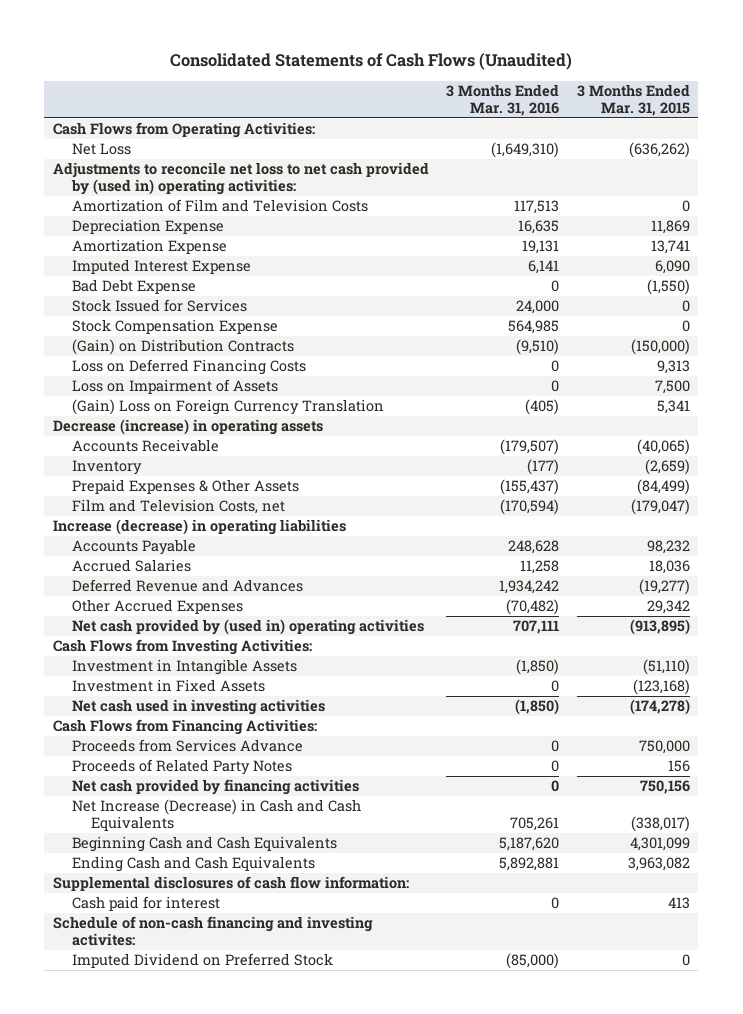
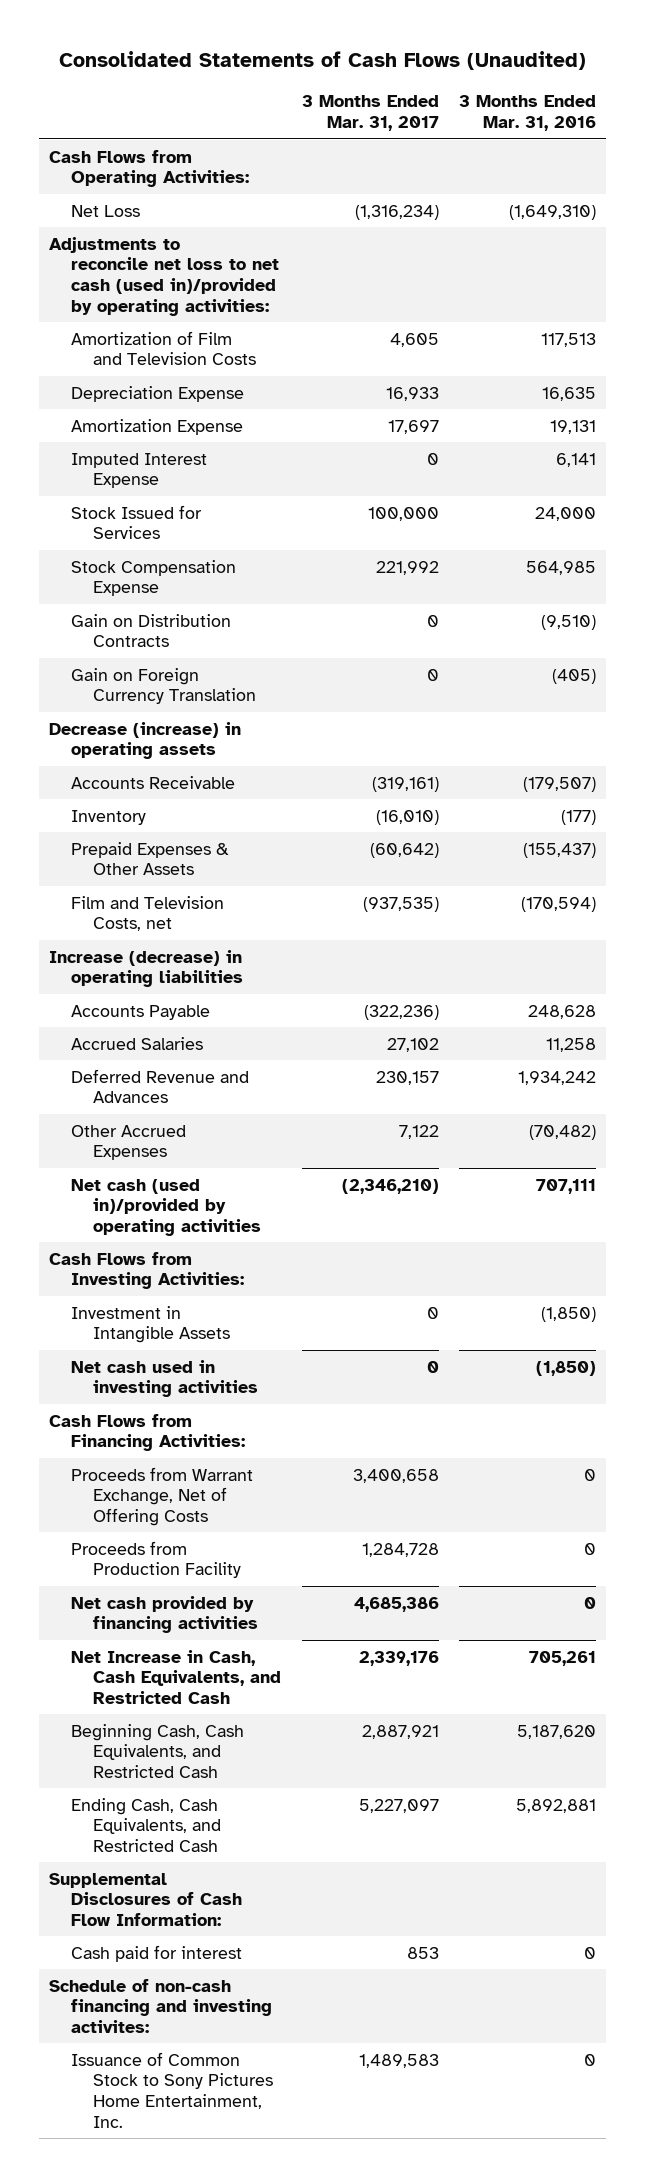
[576,84,690,116] 3 Months Ended Mar. 31, 2015 -> none
none -> [301,95,439,132] 3 Months Ended Mar. 31, 2017
[52,162,429,196] Adjustments to reconcile net loss to net cash provided by (used in) operating activities: -> [49,236,280,316] Adjustments to reconcile net loss to net cash (used in)/provided by operating activities:
[72,279,197,295] Bad Debt Expense -> none
[72,359,307,376] Loss on Deferred Financing Costs -> none
[72,379,279,395] Loss on Impairment of Assets -> none
[72,339,295,356] (Gain) on Distribution Contracts -> [71,613,232,648] Gain on Distribution Contracts
[72,399,385,416] (Gain) Loss on Foreign Currency Translation -> [71,667,257,705] Gain on Foreign Currency Translation
[72,619,425,636] Net cash provided by (used in) operating activities -> [71,1178,262,1237] Net cash (used in)/provided by operating activities
[72,679,266,693] Investment in Fixed Assets -> none
[72,739,304,753] Proceeds from Services Advance -> none
[72,759,293,776] Proceeds of Related Party Notes -> none
none -> [71,1466,254,1527] Proceeds from Warrant Exchange, Net of Offering Costs
none -> [71,1540,242,1579] Proceeds from Production Facility
[72,799,362,832] Net Increase (Decrease) in Cash and Cash Equivalents -> [71,1649,282,1705] Net Increase in Cash, Cash Equivalents, and Restricted Cash
[72,836,338,853] Beginning Cash and Cash Equivalents -> [71,1723,245,1779] Beginning Cash, Cash Equivalents, and Restricted Cash
[72,856,316,873] Ending Cash and Cash Equivalents -> [71,1797,222,1853] Ending Cash, Cash Equivalents, and Restricted Cash
[52,876,409,892] Supplemental disclosures of cash flow information: -> [49,1872,243,1927] Supplemental Disclosures of Cash Flow Information:
[72,953,334,969] Imputed Dividend on Preferred Stock -> none
none -> [71,2051,274,2128] Issuance of Common Stock to Sony Pictures Home Entertainment, Inc.

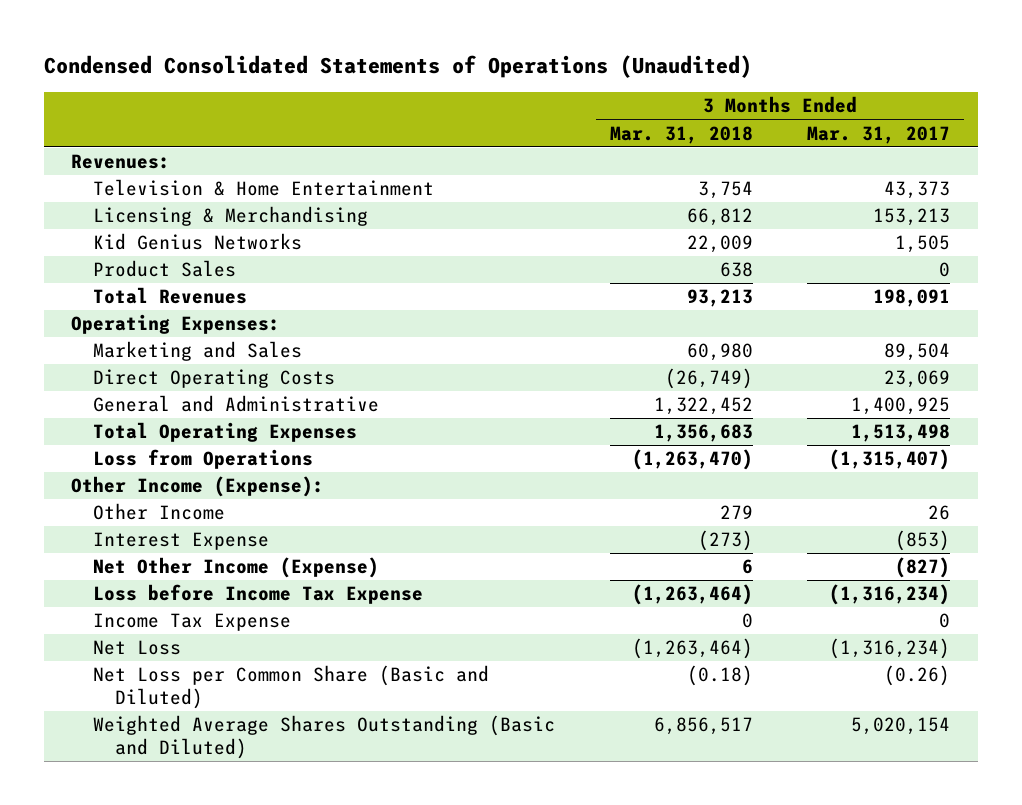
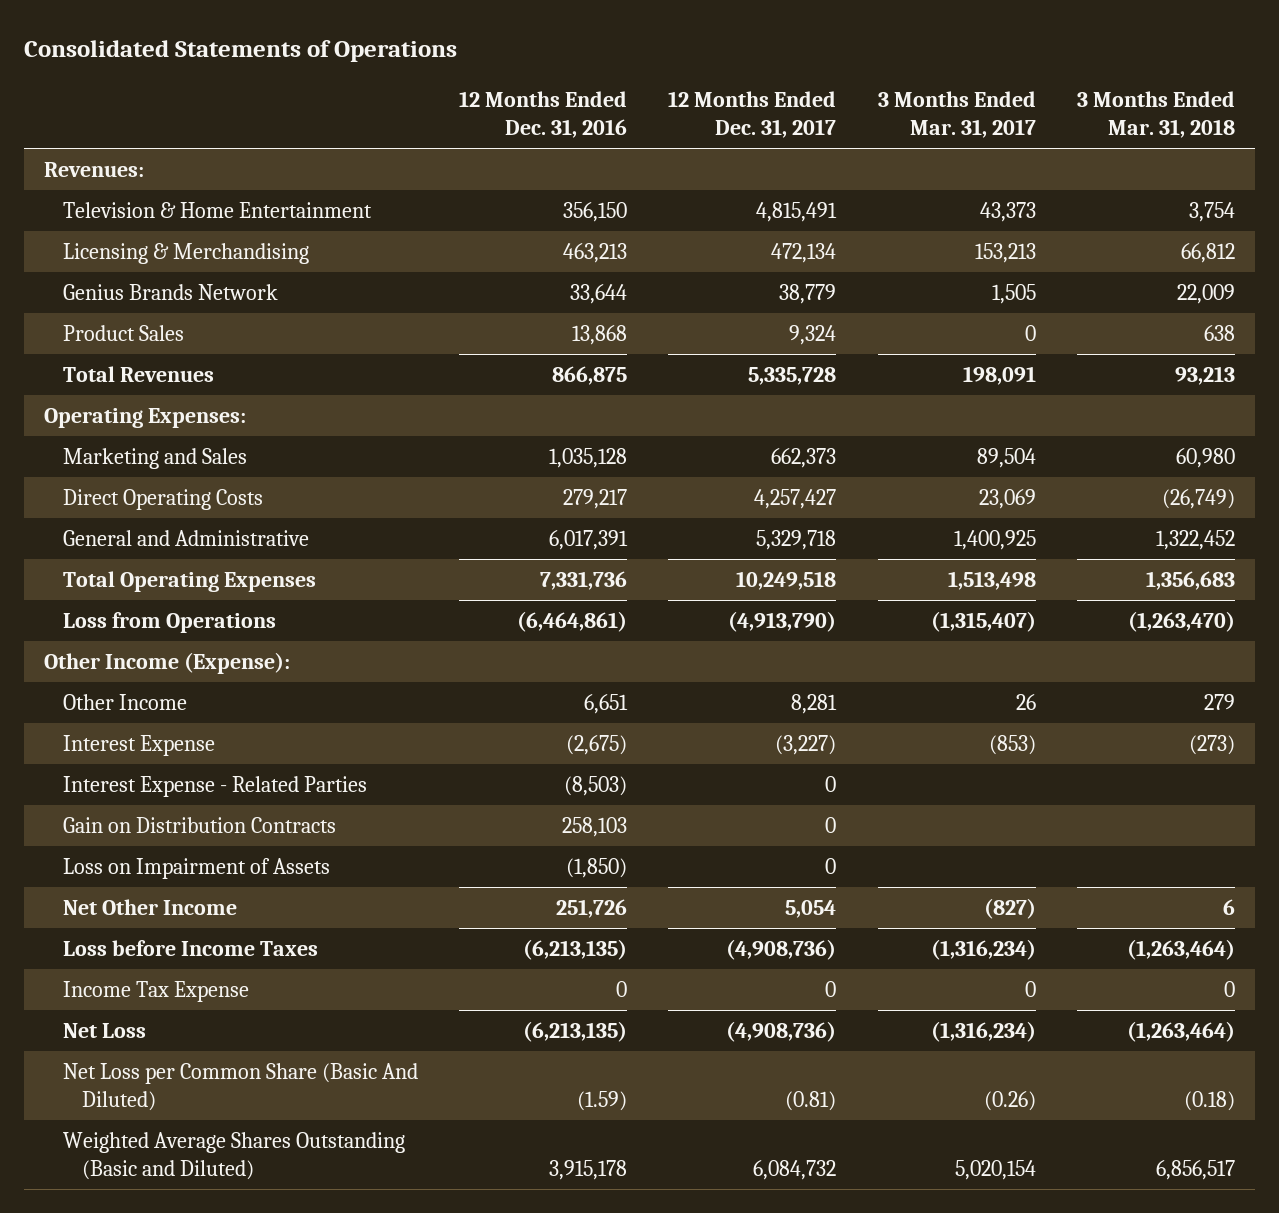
[44,55,753,79] Condensed Consolidated Statements of Operations (Unaudited) -> [23,40,457,63] Consolidated Statements of Operations
none -> [459,90,628,138] 12 Months Ended Dec. 31, 2016
none -> [668,90,837,138] 12 Months Ended Dec. 31, 2017
[93,233,303,251] Kid Genius Networks -> [63,284,279,301] Genius Brands Network
none -> [63,776,368,798] Interest Expense - Related Parties
none -> [63,817,337,834] Gain on Distribution Contracts
none -> [63,858,331,880] Loss on Impairment of Assets
[93,557,380,579] Net Other Income (Expense) -> [63,899,238,916] Net Other Income
[93,584,424,605] Loss before Income Tax Expense -> [63,940,319,957] Loss before Income Taxes
[93,665,490,709] Net Loss per Common Share (Basic and Diluted) -> [63,1063,419,1111] Net Loss per Common Share (Basic And Diluted)

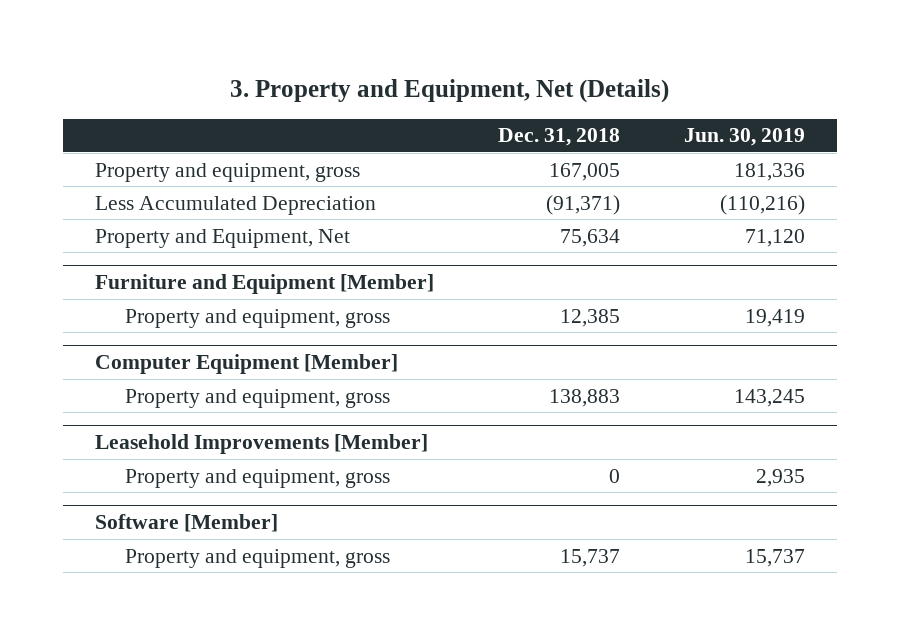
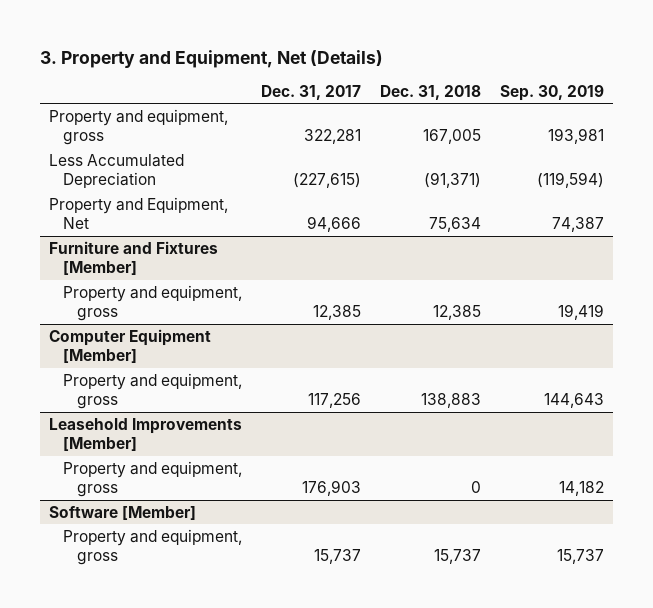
[683,128,805,147] Jun. 30, 2019 -> none
none -> [261,84,362,100] Dec. 31, 2017
none -> [499,84,604,101] Sep. 30, 2019
[95,273,435,294] Furniture and Equipment [Member] -> [49,240,219,276] Furniture and Fixtures [Member]

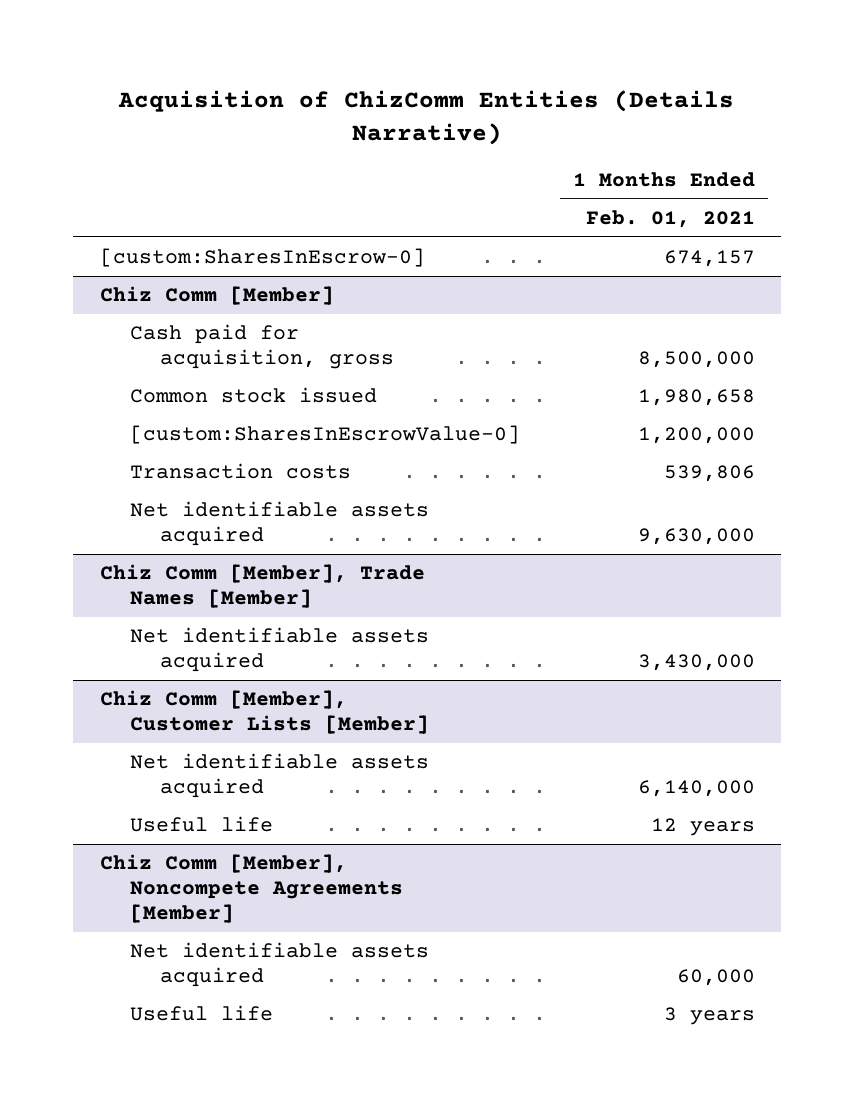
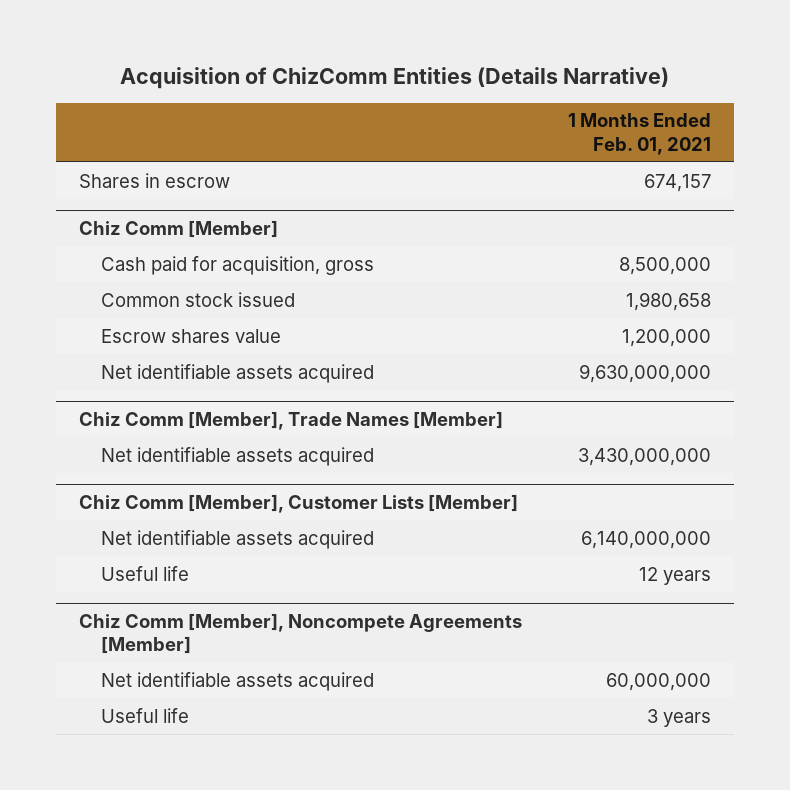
[99,248,425,268] [custom:SharesInEscrow-0] -> [78,172,230,188] Shares in escrow
[129,463,351,480] Transaction costs -> none
[129,425,520,445] [custom:SharesInEscrowValue-0] -> [101,328,282,343] Escrow shares value
[637,528,755,546] 9,630,000 -> [579,363,712,383] 9,630,000,000
[637,654,755,672] 3,430,000 -> [578,447,712,466] 3,430,000,000
[637,780,755,798] 6,140,000 -> [581,530,712,549] 6,140,000,000
[676,969,755,987] 60,000 -> [606,672,712,691] 60,000,000

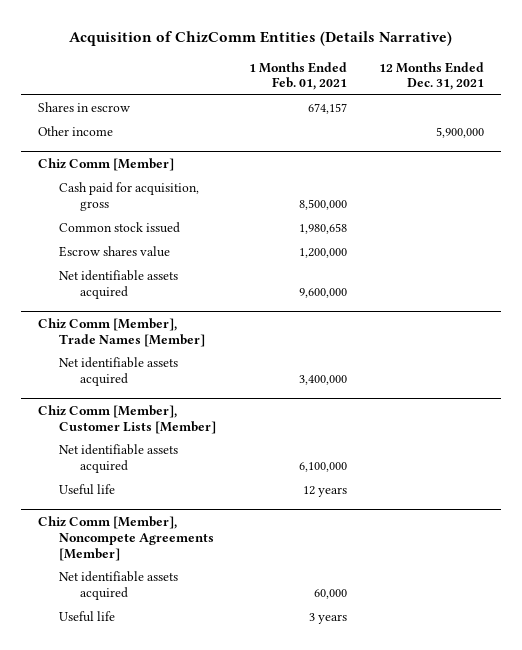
none -> [379,61,485,91] 12 Months Ended Dec. 31, 2021
none -> [37,126,113,137] Other income
[579,363,712,383] 9,630,000,000 -> [298,288,347,299] 9,600,000
[578,447,712,466] 3,430,000,000 -> [298,375,347,386] 3,400,000
[581,530,712,549] 6,140,000,000 -> [298,462,347,473] 6,100,000
[606,672,712,691] 60,000,000 -> [313,589,347,600] 60,000

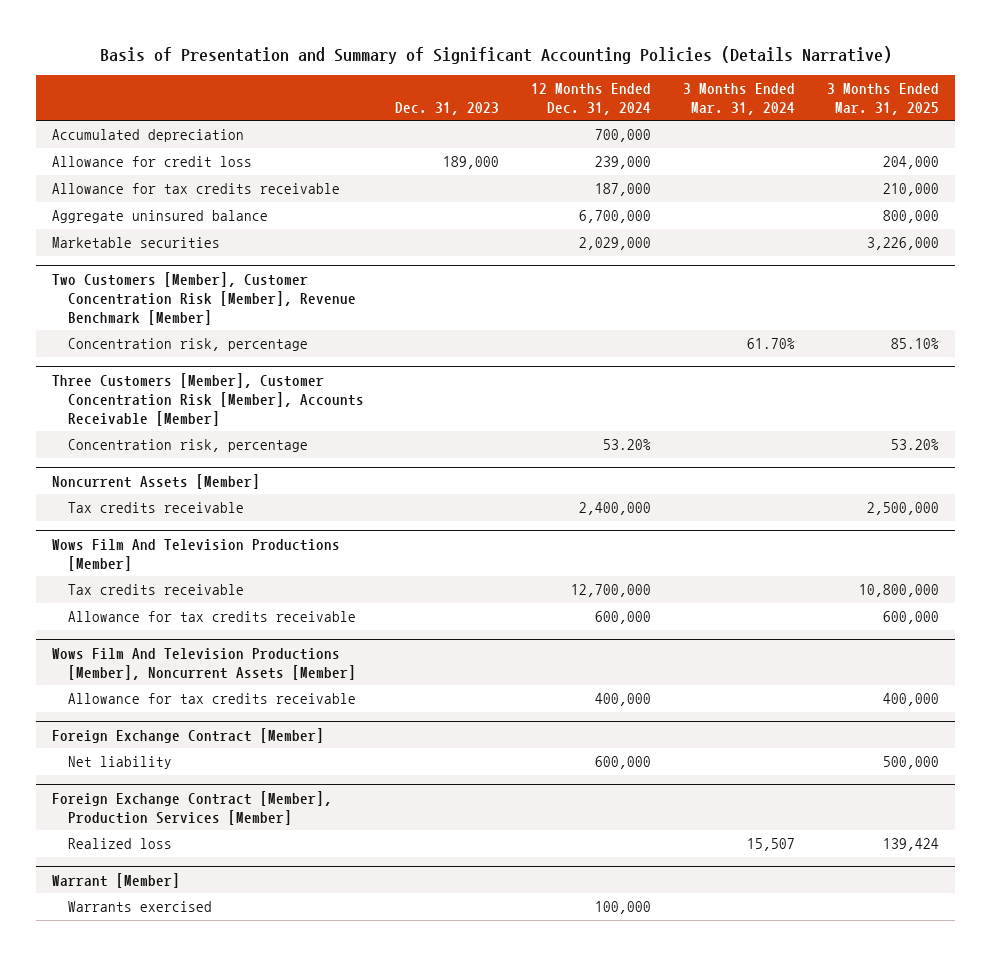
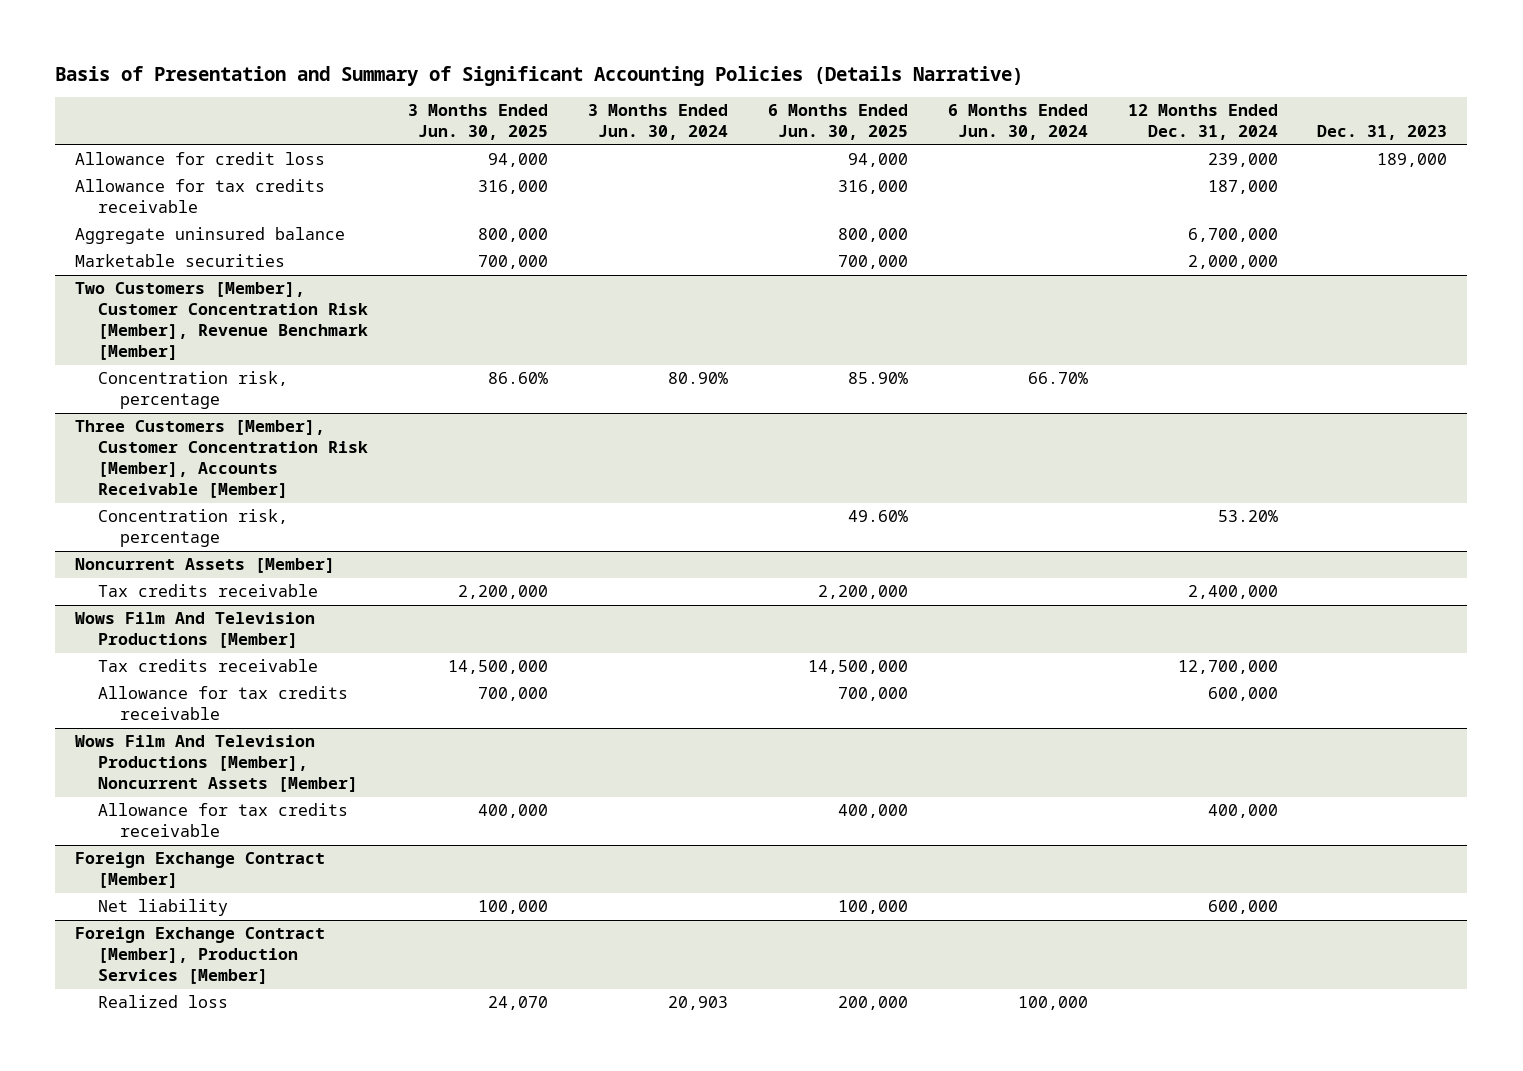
[683,82,796,115] 3 Months Ended Mar. 31, 2024 -> none
[827,82,940,115] 3 Months Ended Mar. 31, 2025 -> none
none -> [407,104,548,141] 3 Months Ended Jun. 30, 2025
none -> [587,104,728,141] 3 Months Ended Jun. 30, 2024
none -> [767,104,908,141] 6 Months Ended Jun. 30, 2025
none -> [947,104,1088,141] 6 Months Ended Jun. 30, 2024
[52,129,245,143] Accumulated depreciation -> none
[579,237,652,251] 2,029,000 -> [1187,255,1278,270] 2,000,000
[52,872,181,888] Warrant [Member] -> none
[67,901,212,913] Warrants exercised -> none

